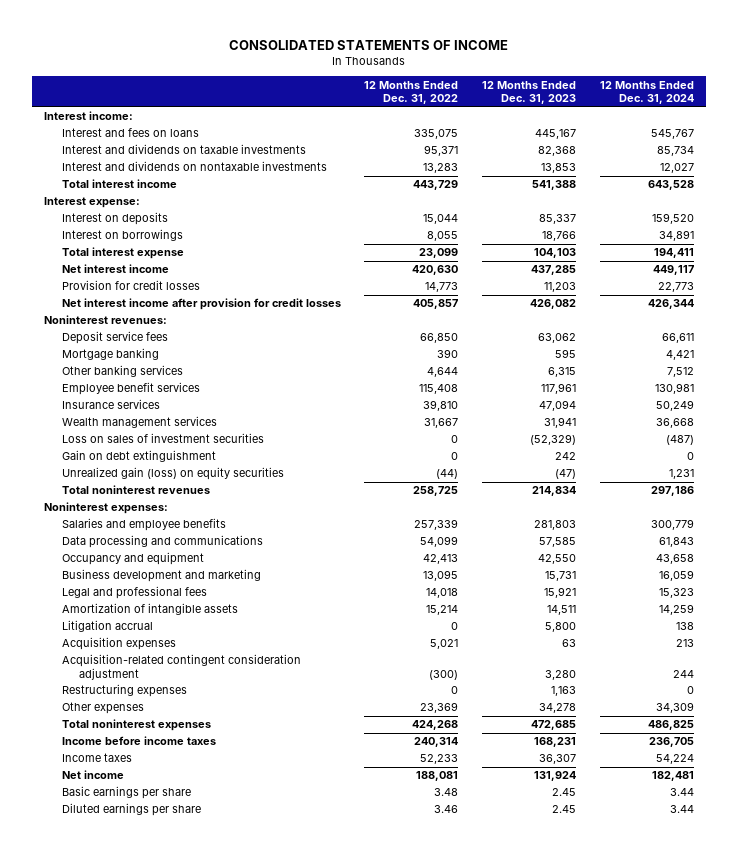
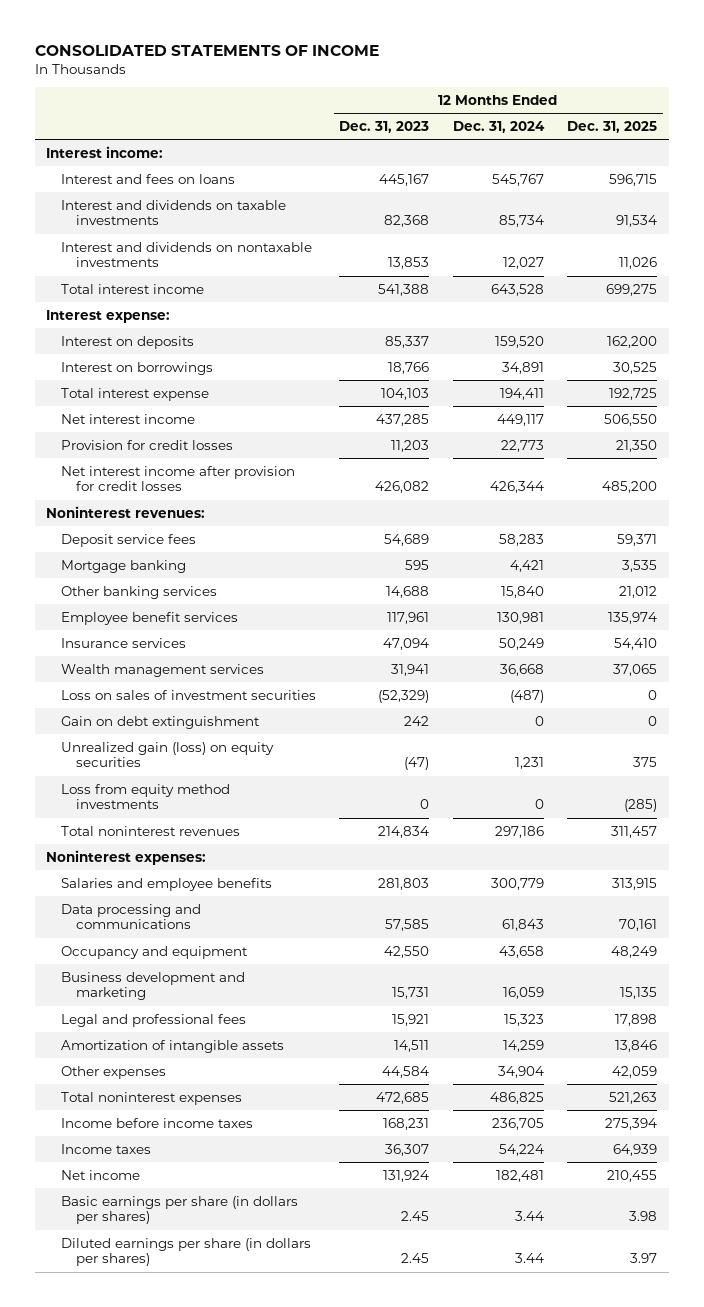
[364,80,459,105] 12 Months Ended Dec. 31, 2022 -> none
none -> [567,121,658,134] Dec. 31, 2025
[538,333,577,344] 63,062 -> [384,533,430,546] 54,689
[662,333,695,344] 66,611 -> [498,533,544,546] 58,283
[548,367,577,378] 6,315 -> [386,585,430,598] 14,688
[667,367,695,378] 7,512 -> [500,585,544,598] 15,840
none -> [61,783,231,810] Loss from equity method investments
[61,620,153,633] Litigation accrual -> none
[61,637,176,651] Acquisition expenses -> none
[61,654,301,681] Acquisition-related contingent consideration adjustment -> none
[61,684,187,698] Restructuring expenses -> none
[539,703,577,714] 34,278 -> [382,1065,430,1078] 44,584
[656,702,695,714] 34,309 -> [497,1065,544,1078] 34,904
[61,786,191,800] Basic earnings per share -> [61,1195,299,1225] Basic earnings per share (in dollars per shares)
[61,803,201,817] Diluted earnings per share -> [61,1237,312,1267] Diluted earnings per share (in dollars per shares)

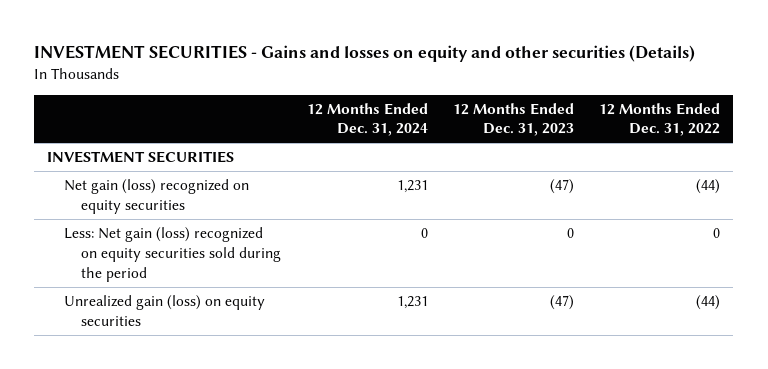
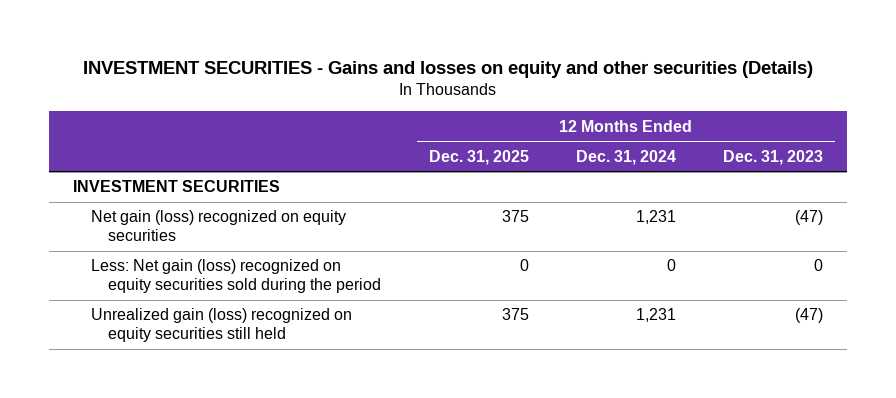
[599,102,721,137] 12 Months Ended Dec. 31, 2022 -> none
none -> [428,149,529,165] Dec. 31, 2025
[64,294,266,326] Unrealized gain (loss) on equity securities -> [90,308,352,343] Unrealized gain (loss) recognized on equity securities still held

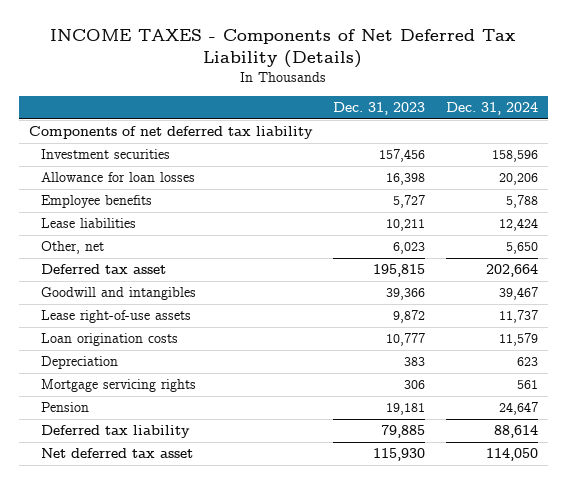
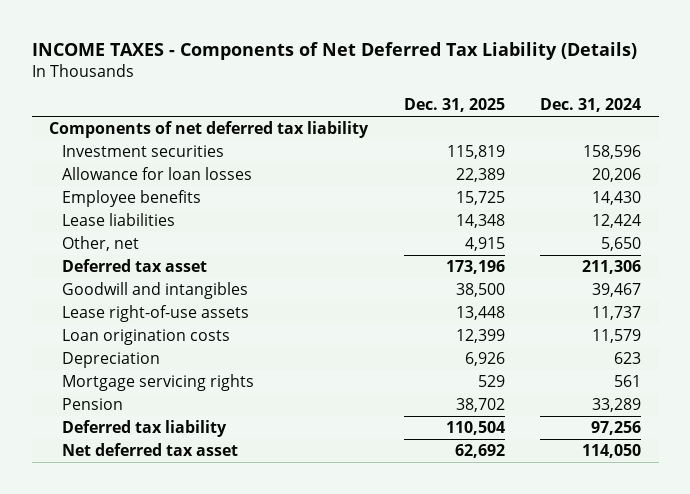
[333,102,426,116] Dec. 31, 2023 -> none
none -> [403,98,505,113] Dec. 31, 2025
[505,195,538,209] 5,788 -> [591,191,641,206] 14,430
[485,264,538,278] 202,664 -> [581,260,641,275] 211,306
[498,402,538,416] 24,647 -> [591,398,641,413] 33,289
[493,425,538,439] 88,614 -> [590,421,641,436] 97,256

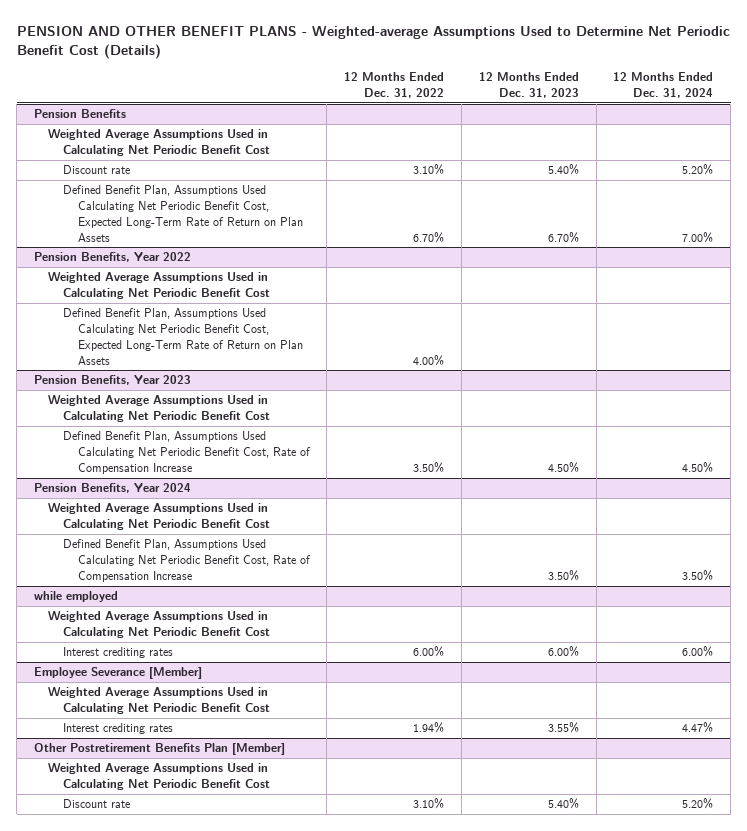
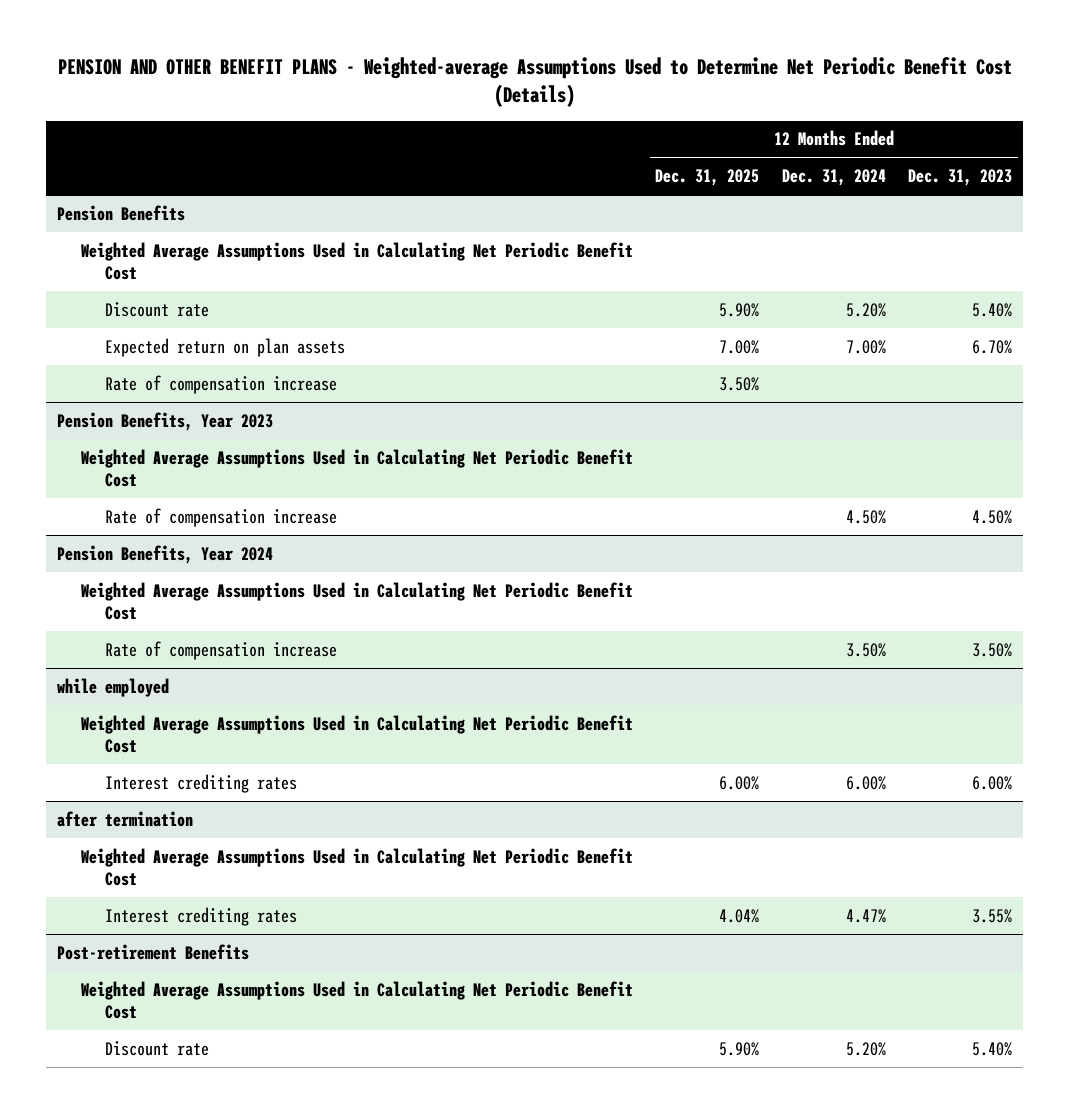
[344,72,445,98] 12 Months Ended Dec. 31, 2022 -> none
none -> [655,169,760,187] Dec. 31, 2025
[33,252,191,263] Pension Benefits, Year 2022 -> none
[48,272,271,300] Weighted Average Assumptions Used in Calculating Net Periodic Benefit Cost -> none
[63,308,303,365] Defined Benefit Plan, Assumptions Used Calculating Net Periodic Benefit Cost, Expected Long-Term Rate of Return on Plan Assets -> none
[63,185,303,242] Defined Benefit Plan, Assumptions Used Calculating Net Periodic Benefit Cost, Expected Long-Term Rate of Return on Plan Assets -> [104,337,345,357] Expected return on plan assets
none -> [104,374,337,394] Rate of compensation increase
[63,431,311,474] Defined Benefit Plan, Assumptions Used Calculating Net Periodic Benefit Cost, Rate of Compensation Increase -> [104,507,337,527] Rate of compensation increase
[63,539,311,582] Defined Benefit Plan, Assumptions Used Calculating Net Periodic Benefit Cost, Rate of Compensation Increase -> [104,640,337,660] Rate of compensation increase
[33,667,202,680] Employee Severance [Member] -> [56,810,193,827] after termination
[33,743,285,756] Other Postretirement Benefits Plan [Member] -> [56,943,249,960] Post-retirement Benefits

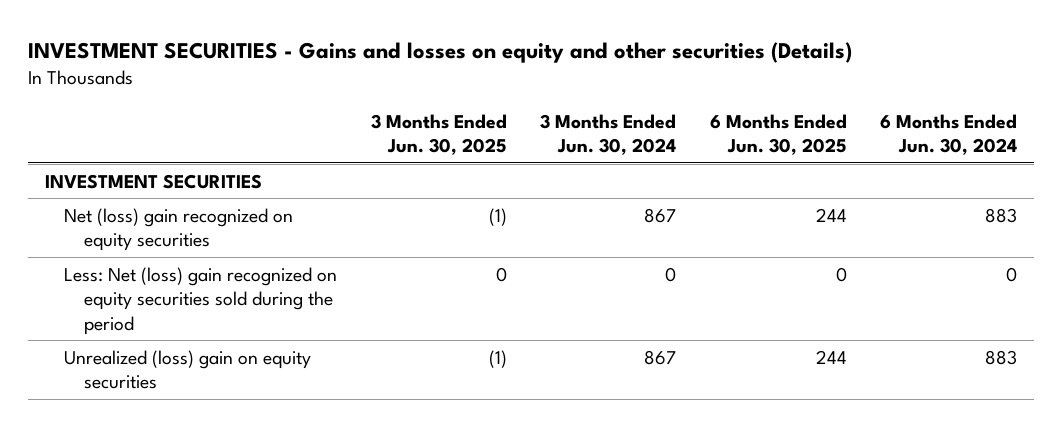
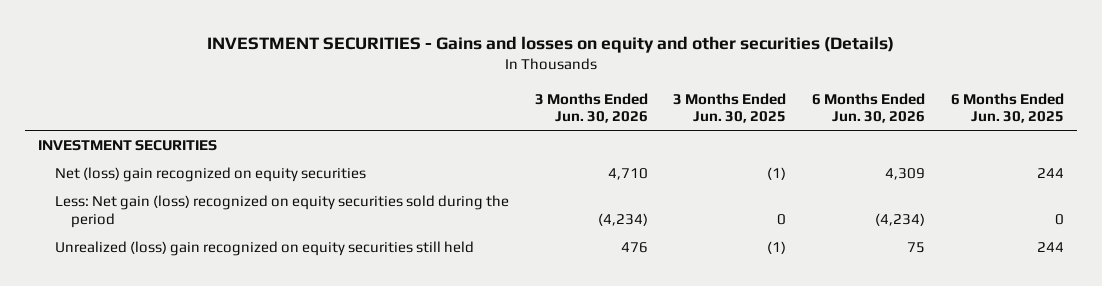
[540,113,677,155] 3 Months Ended Jun. 30, 2024 -> none
[880,113,1018,155] 6 Months Ended Jun. 30, 2024 -> none
none -> [534,92,648,124] 3 Months Ended Jun. 30, 2026
none -> [812,92,926,124] 6 Months Ended Jun. 30, 2026
[64,266,338,335] Less: Net (loss) gain recognized on equity securities sold during the period -> [54,194,509,228] Less: Net gain (loss) recognized on equity securities sold during the period
[64,349,312,390] Unrealized (loss) gain on equity securities -> [54,240,474,256] Unrealized (loss) gain recognized on equity securities still held

